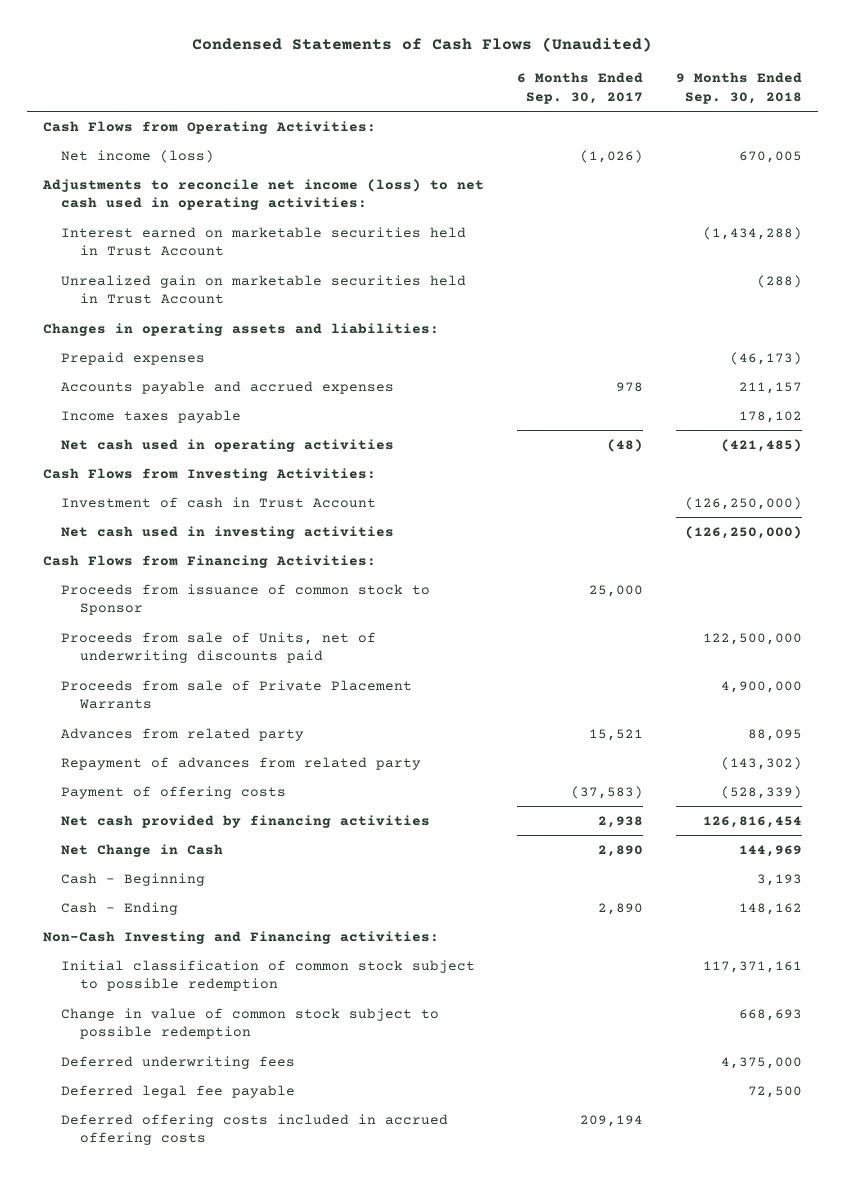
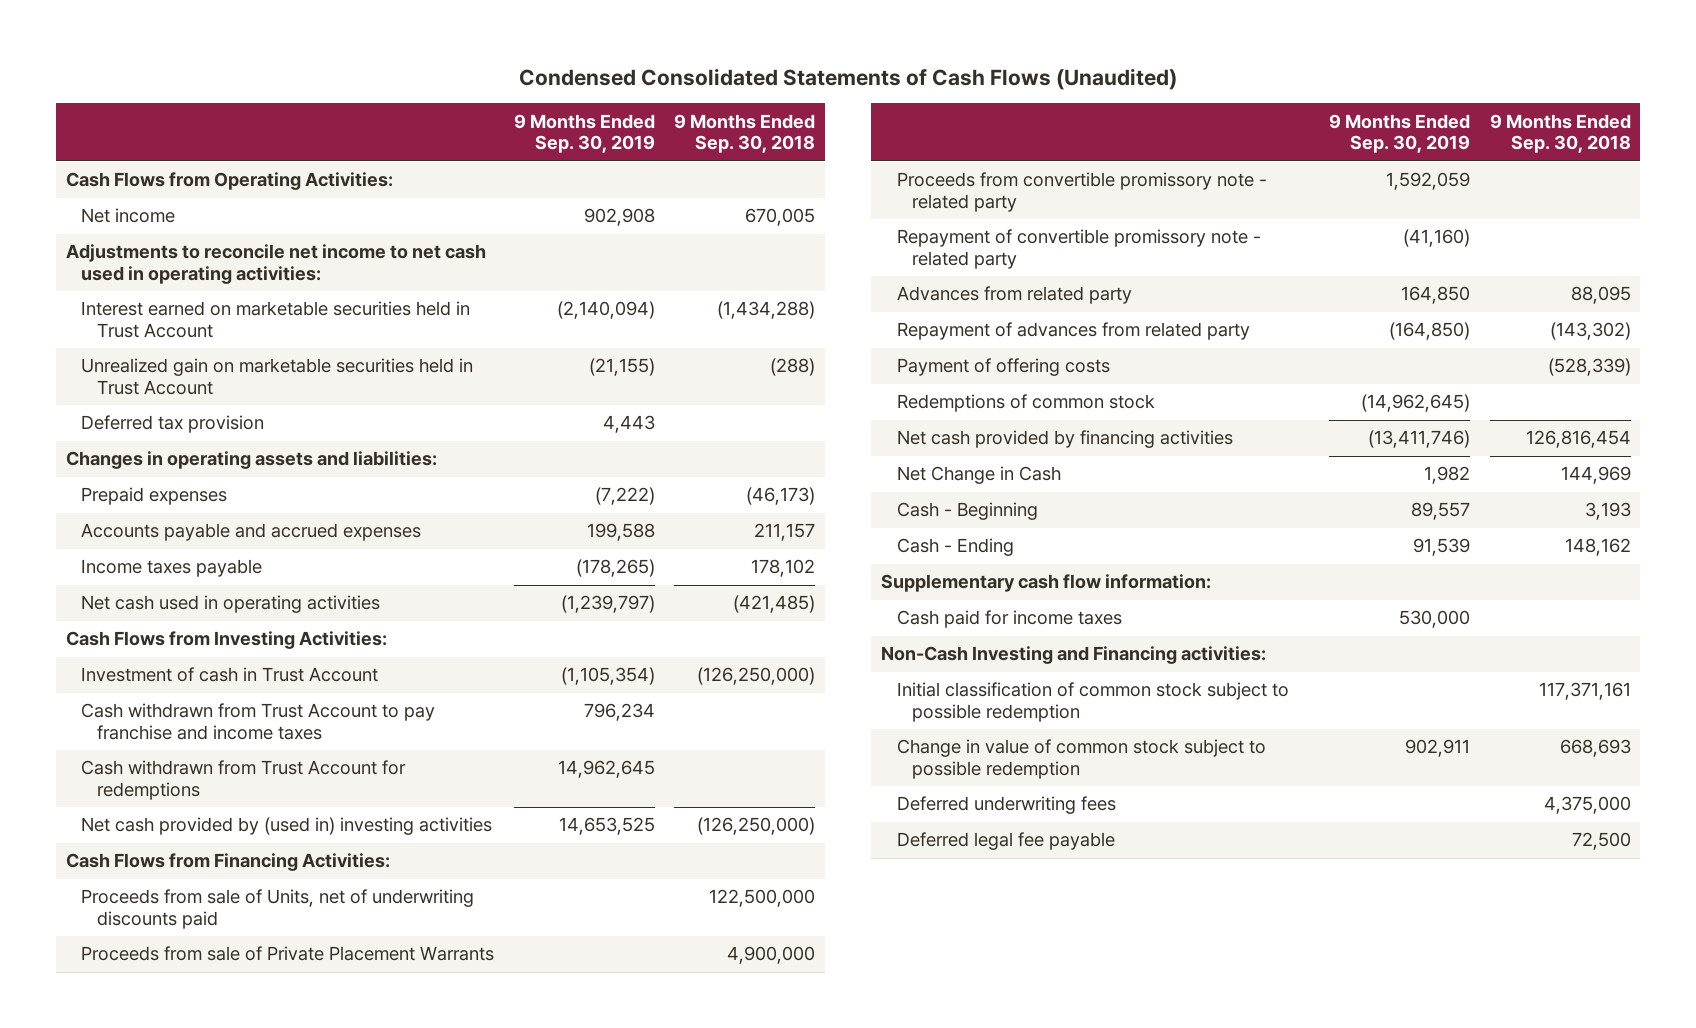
[192,36,653,52] Condensed Statements of Cash Flows (Unaudited) -> [519,67,1178,90] Condensed Consolidated Statements of Cash Flows (Unaudited)
[516,72,643,104] 6 Months Ended Sep. 30, 2017 -> none
none -> [513,113,655,154] 9 Months Ended Sep. 30, 2019
[61,149,215,163] Net income (loss) -> [81,208,176,224] Net income
[41,178,484,211] Adjustments to reconcile net income (loss) to net cash used in operating activities: -> [65,244,486,284] Adjustments to reconcile net income to net cash used in operating activities:
none -> [81,415,265,434] Deferred tax provision
none -> [81,703,436,740] Cash withdrawn from Trust Account to pay franchise and income taxes
none -> [81,760,407,800] Cash withdrawn from Trust Account for redemptions
[61,525,395,539] Net cash used in investing activities -> [81,817,493,836] Net cash provided by (used in) investing activities
[61,583,431,616] Proceeds from issuance of common stock to Sponsor -> none
none -> [896,172,1267,212] Proceeds from convertible promissory note - related party
none -> [896,229,1261,269] Repayment of convertible promissory note - related party
none -> [896,394,1155,413] Redemptions of common stock
none -> [881,574,1212,593] Supplementary cash flow information:
none -> [896,610,1122,629] Cash paid for income taxes
[61,1113,449,1146] Deferred offering costs included in accrued offering costs -> none

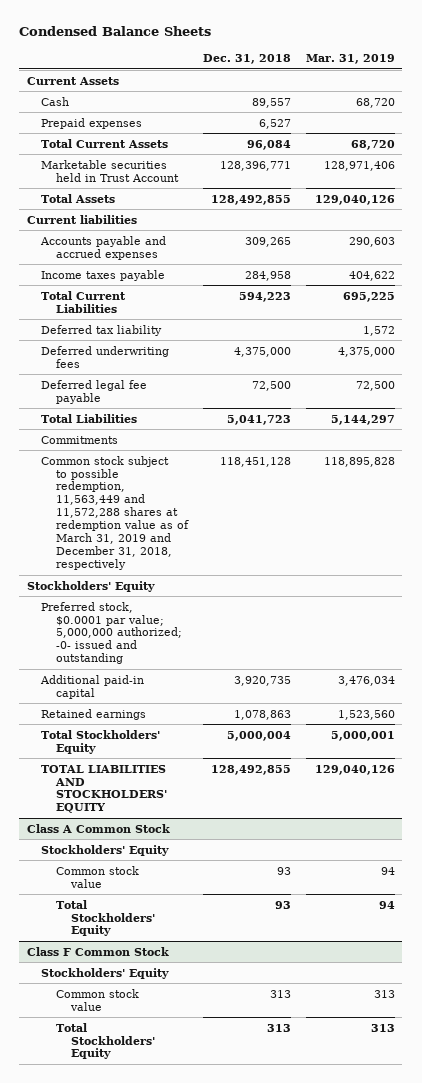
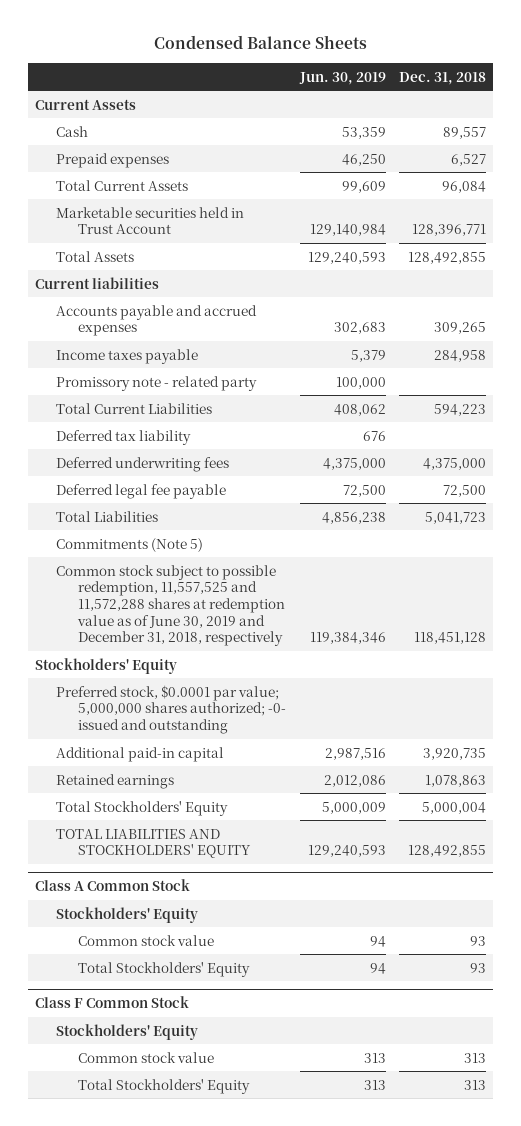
[305,54,395,65] Mar. 31, 2019 -> none
none -> [298,71,386,85] Jun. 30, 2019
none -> [56,375,258,391] Promissory note - related party
[41,435,119,444] Commitments -> [56,537,204,552] Commitments (Note 5)
[41,455,190,570] Common stock subject to possible redemption, 11,563,449 and 11,572,288 shares at redemption value as of March 31, 2019 and December 31, 2018, respectively -> [56,564,285,647] Common stock subject to possible redemption, 11,557,525 and 11,572,288 shares at redemption value as of June 30, 2019 and December 31, 2018, respectively
[41,601,183,665] Preferred stock, $0.0001 par value; 5,000,000 authorized; -0- issued and outstanding -> [56,684,286,735] Preferred stock, $0.0001 par value; 5,000,000 shares authorized; -0- issued and outstanding

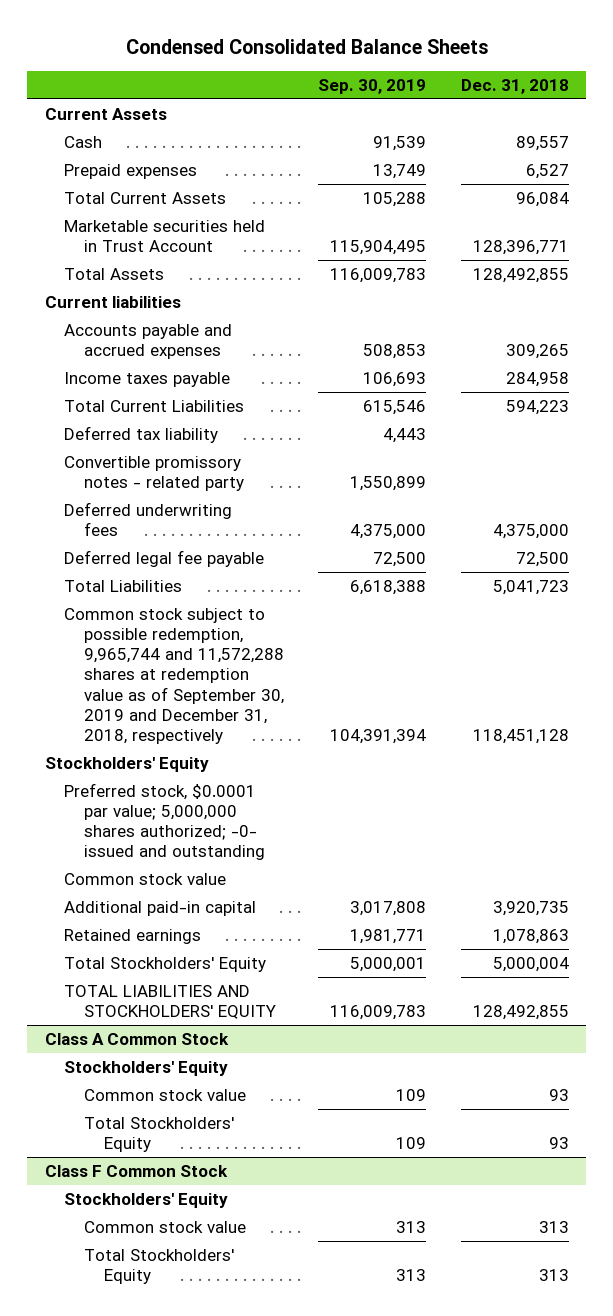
[153,35,367,50] Condensed Balance Sheets -> [125,38,488,54] Condensed Consolidated Balance Sheets
[298,71,386,85] Jun. 30, 2019 -> none
none -> [318,78,427,94] Sep. 30, 2019
[56,375,258,391] Promissory note - related party -> none
none -> [64,456,245,492] Convertible promissory notes - related party
[56,537,204,552] Commitments (Note 5) -> none
[56,564,285,647] Common stock subject to possible redemption, 11,557,525 and 11,572,288 shares at redemption value as of June 30, 2019 and December 31, 2018, respectively -> [64,608,285,744] Common stock subject to possible redemption, 9,965,744 and 11,572,288 shares at redemption value as of September 30, 2019 and December 31, 2018, respectively
none -> [64,873,227,886] Common stock value

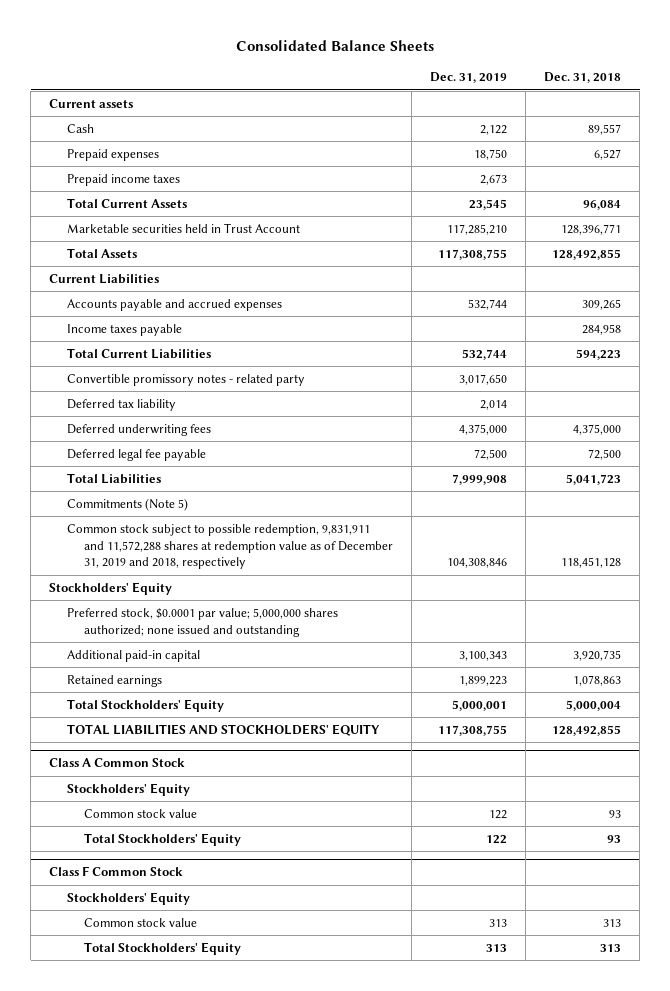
[125,38,488,54] Condensed Consolidated Balance Sheets -> [236,40,435,52] Consolidated Balance Sheets
[318,78,427,94] Sep. 30, 2019 -> none
none -> [430,72,508,84] Dec. 31, 2019
[44,108,167,121] Current Assets -> [49,98,134,108] Current assets
none -> [66,173,180,186] Prepaid income taxes
[44,296,181,309] Current liabilities -> [49,273,160,284] Current Liabilities
[64,426,219,444] Deferred tax liability -> [66,398,176,411] Deferred tax liability
none -> [66,497,188,511] Commitments (Note 5)
[64,608,285,744] Common stock subject to possible redemption, 9,965,744 and 11,572,288 shares at redemption value as of September 30, 2019 and December 31, 2018, respectively -> [66,523,394,570] Common stock subject to possible redemption, 9,831,911 and 11,572,288 shares at redemption value as of December 31, 2019 and 2018, respectively
[64,873,227,886] Common stock value -> none
[64,783,266,861] Preferred stock, $0.0001 par value; 5,000,000 shares authorized; -0- issued and outstanding -> [66,607,338,637] Preferred stock, $0.0001 par value; 5,000,000 shares authorized; none issued and outstanding

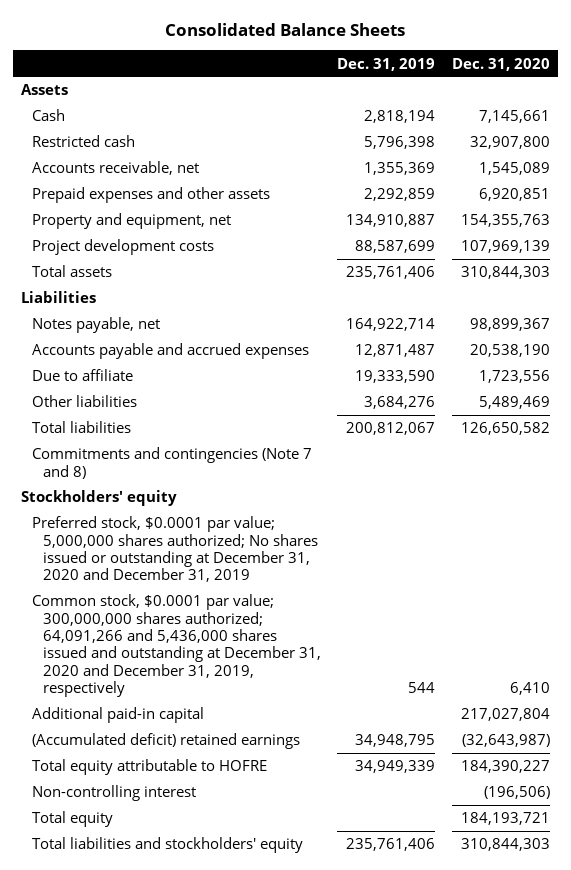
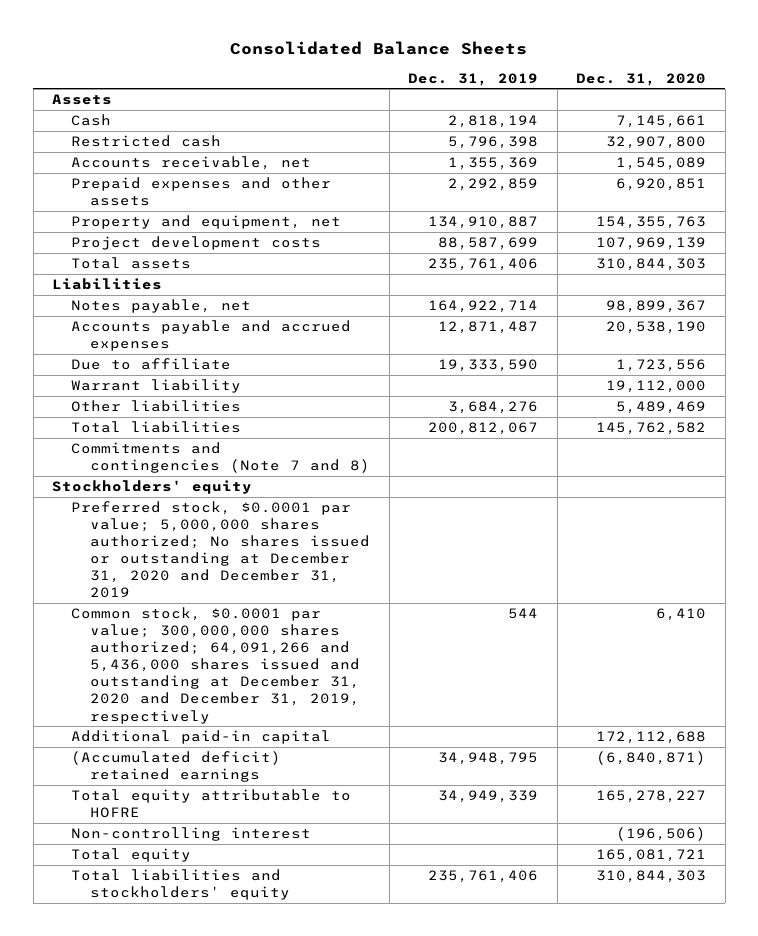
none -> [71,379,242,394] Warrant liability
[460,422,550,436] 126,650,582 -> [596,422,707,436] 145,762,582
[460,708,550,722] 217,027,804 -> [596,731,707,745] 172,112,688
[461,734,550,748] (32,643,987) -> [596,751,707,766] (6,840,871)
[460,760,550,774] 184,390,227 -> [596,790,707,804] 165,278,227
[460,812,550,826] 184,193,721 -> [596,849,707,863] 165,081,721

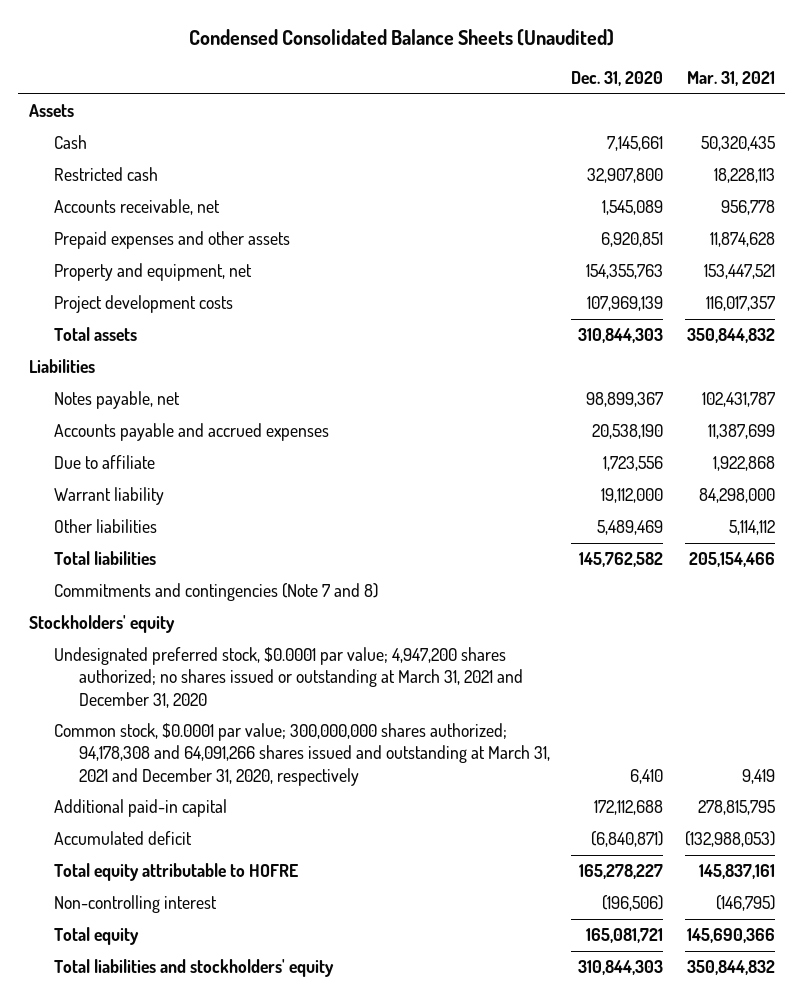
[230,41,528,56] Consolidated Balance Sheets -> [188,28,614,46] Condensed Consolidated Balance Sheets (Unaudited)
[408,72,539,86] Dec. 31, 2019 -> none
none -> [686,71,775,87] Mar. 31, 2021
[71,501,371,599] Preferred stock, $0.0001 par value; 5,000,000 shares authorized; No shares issued or outstanding at December 31, 2020 and December 31, 2019 -> [53,647,523,708] Undesignated preferred stock, $0.0001 par value; 4,947,200 shares authorized; no shares issued or outstanding at March 31, 2021 and December 31, 2020
[71,607,361,724] Common stock, $0.0001 par value; 300,000,000 shares authorized; 64,091,266 and 5,436,000 shares issued and outstanding at December 31, 2020 and December 31, 2019, respectively -> [53,723,550,786] Common stock, $0.0001 par value; 300,000,000 shares authorized; 94,178,308 and 64,091,266 shares issued and outstanding at March 31, 2021 and December 31, 2020, respectively
[71,751,282,783] (Accumulated deficit) retained earnings -> [53,831,192,846] Accumulated deficit

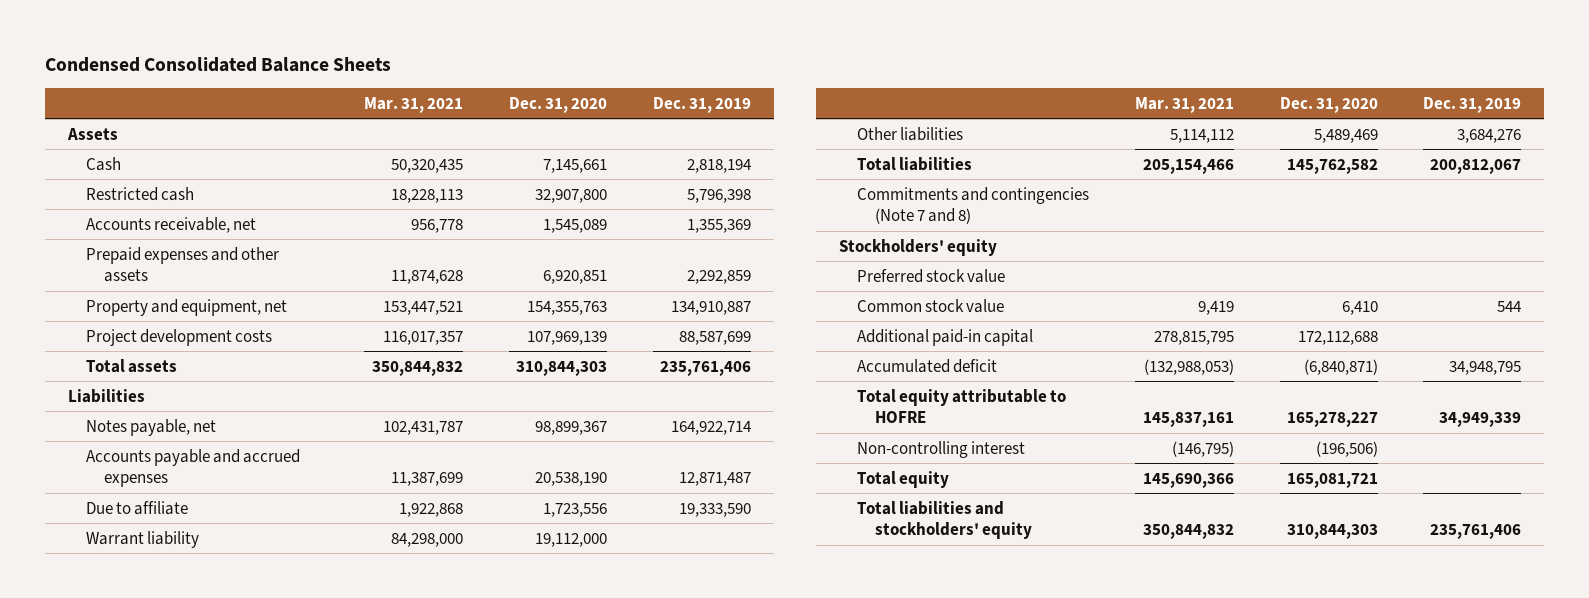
[188,28,614,46] Condensed Consolidated Balance Sheets (Unaudited) -> [44,57,391,73] Condensed Consolidated Balance Sheets
none -> [652,96,751,113] Dec. 31, 2019
[53,647,523,708] Undesignated preferred stock, $0.0001 par value; 4,947,200 shares authorized; no shares issued or outstanding at March 31, 2021 and December 31, 2020 -> [856,268,1005,283] Preferred stock value
[53,723,550,786] Common stock, $0.0001 par value; 300,000,000 shares authorized; 94,178,308 and 64,091,266 shares issued and outstanding at March 31, 2021 and December 31, 2020, respectively -> [856,298,1004,313] Common stock value

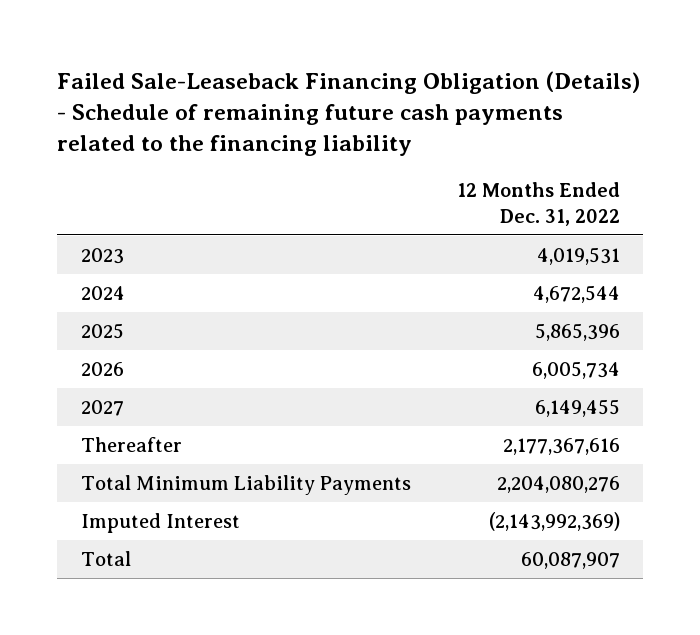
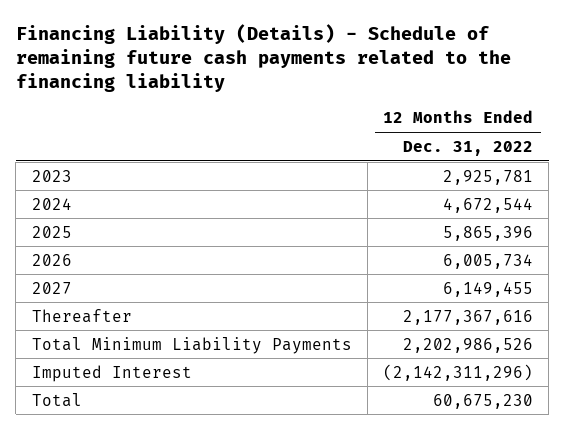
[57,70,641,157] Failed Sale-Leaseback Financing Obligation (Details) - Schedule of remaining future cash payments related to the financing liability -> [15,24,511,93] Financing Liability (Details) - Schedule of remaining future cash payments related to the financing liability
[536,246,620,265] 4,019,531 -> [443,169,534,185] 2,925,781
[496,475,620,493] 2,204,080,276 -> [403,337,534,353] 2,202,986,526
[488,511,620,531] (2,143,992,369) -> [383,363,534,381] (2,142,311,296)
[520,551,620,569] 60,087,907 -> [433,393,534,409] 60,675,230

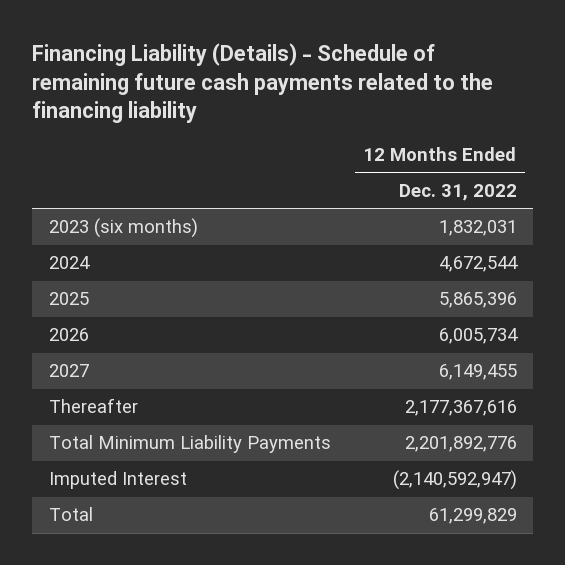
[31,169,72,182] 2023 -> [48,218,198,239] 2023 (six months)
[443,169,534,185] 2,925,781 -> [438,220,517,237] 1,832,031
[403,337,534,353] 2,202,986,526 -> [404,436,517,453] 2,201,892,776
[383,363,534,381] (2,142,311,296) -> [392,470,517,491] (2,140,592,947)
[433,393,534,409] 60,675,230 -> [428,508,517,525] 61,299,829

